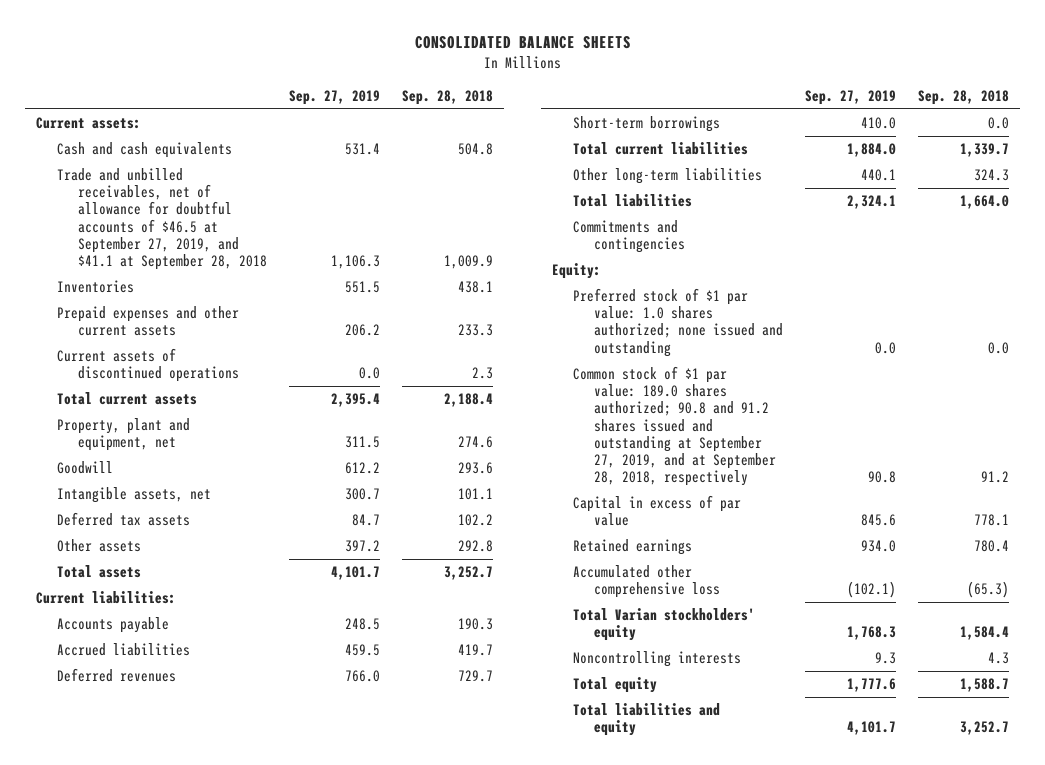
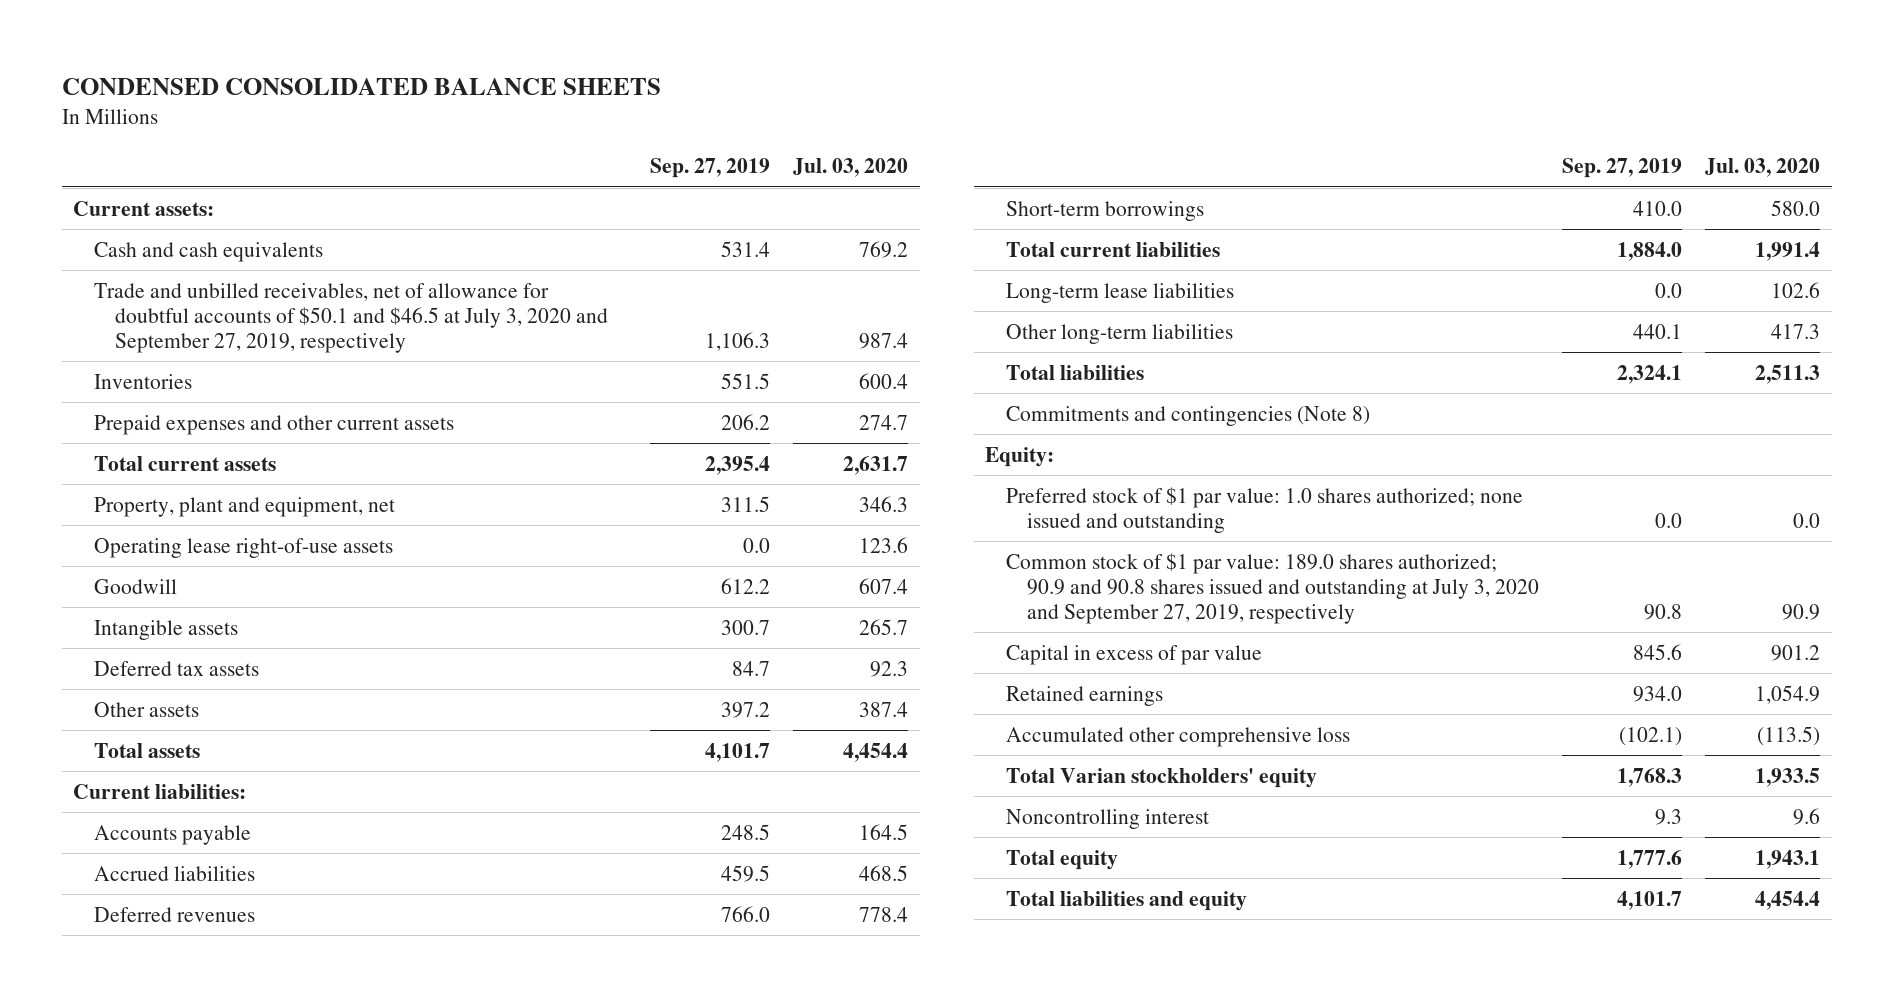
[414,35,631,49] CONSOLIDATED BALANCE SHEETS -> [61,78,661,96] CONDENSED CONSOLIDATED BALANCE SHEETS
[401,89,493,105] Sep. 28, 2018 -> none
none -> [793,158,909,178] Jul. 03, 2020
[56,168,267,270] Trade and unbilled receivables, net of allowance for doubtful accounts of $46.5 at September 27, 2019, and $41.1 at September 28, 2018 -> [93,282,608,353] Trade and unbilled receivables, net of allowance for doubtful accounts of $50.1 and $46.5 at July 3, 2020 and September 27, 2019, respectively
[56,348,239,383] Current assets of discontinued operations -> none
none -> [93,537,393,558] Operating lease right-of-use assets
[56,487,211,504] Intangible assets, net -> [93,619,238,640] Intangible assets
none -> [1005,282,1234,303] Long-term lease liabilities
[573,220,685,254] Commitments and contingencies -> [1005,405,1370,426] Commitments and contingencies (Note 8)
[573,366,776,486] Common stock of $1 par value: 189.0 shares authorized; 90.8 and 91.2 shares issued and outstanding at September 27, 2019, and at September 28, 2018, respectively -> [1005,552,1539,624] Common stock of $1 par value: 189.0 shares authorized; 90.9 and 90.8 shares issued and outstanding at July 3, 2020 and September 27, 2019, respectively
[573,651,742,668] Noncontrolling interests -> [1005,808,1209,829] Noncontrolling interest

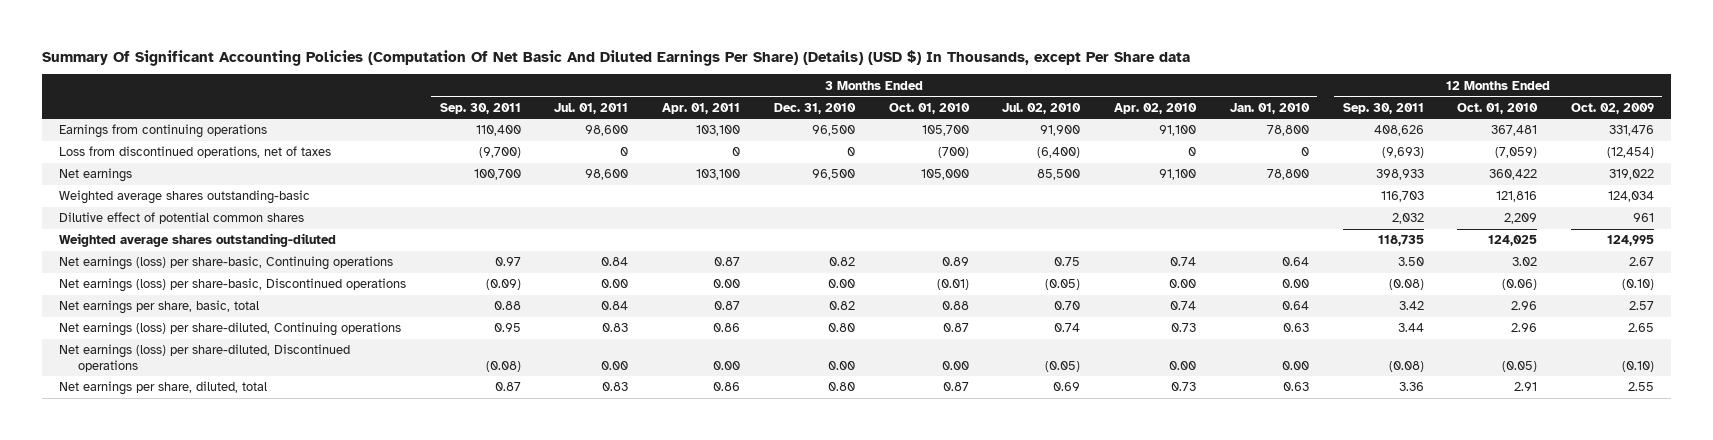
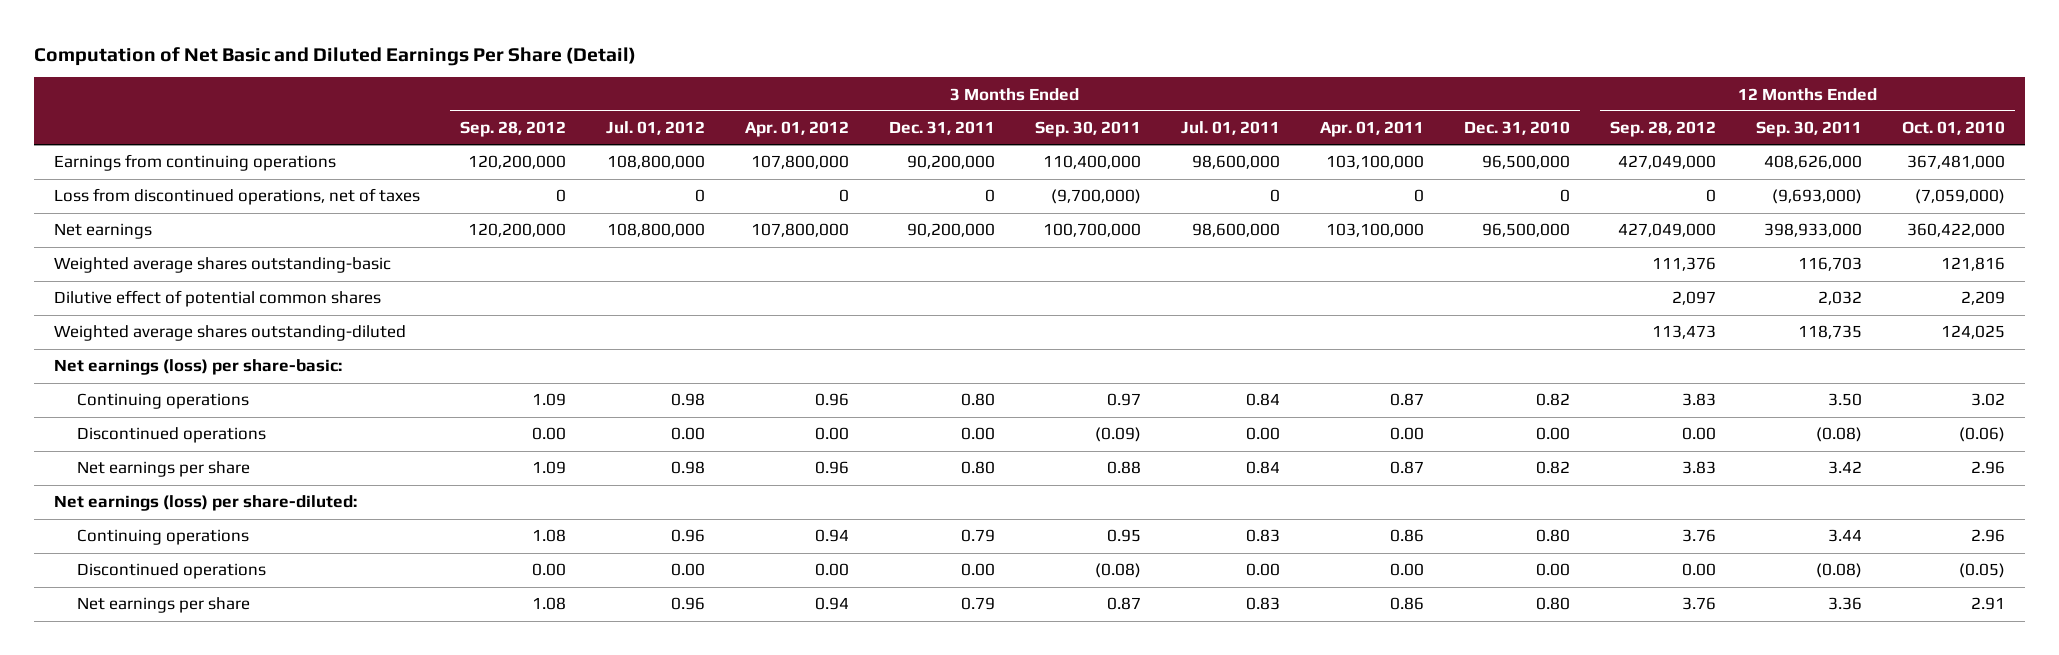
[42,49,1191,66] Summary Of Significant Accounting Policies (Computation Of Net Basic And Diluted Earnings Per Share) (Details) (USD $) In Thousands, except Per Share data -> [34,46,637,66] Computation of Net Basic and Diluted Earnings Per Share (Detail)
[888,102,970,114] Oct. 01, 2010 -> none
[1002,102,1082,114] Jul. 02, 2010 -> none
[1114,102,1198,114] Apr. 02, 2010 -> none
[1229,102,1310,114] Jan. 01, 2010 -> none
[1570,102,1654,114] Oct. 02, 2009 -> none
none -> [460,121,567,138] Sep. 28, 2012
none -> [606,121,706,136] Jul. 01, 2012
none -> [745,121,850,138] Apr. 01, 2012
none -> [889,121,996,136] Dec. 31, 2011
none -> [1610,121,1717,138] Sep. 28, 2012
[475,125,521,137] 110,400 -> [1043,155,1142,170] 110,400,000
[585,125,629,137] 98,600 -> [1192,155,1281,170] 98,600,000
[696,125,741,137] 103,100 -> [1326,155,1425,170] 103,100,000
[811,125,855,137] 96,500 -> [1482,155,1571,170] 96,500,000
[1373,125,1424,137] 408,626 -> [1764,155,1863,170] 408,626,000
[1491,125,1538,137] 367,481 -> [1907,155,2006,170] 367,481,000
[478,147,521,159] (9,700) -> [1051,189,1142,205] (9,700,000)
[1381,147,1424,159] (9,693) -> [1772,189,1863,205] (9,693,000)
[1495,147,1538,159] (7,059) -> [1915,189,2006,205] (7,059,000)
[473,169,521,181] 100,700 -> [1043,223,1142,238] 100,700,000
[585,169,629,181] 98,600 -> [1192,223,1281,238] 98,600,000
[696,169,741,181] 103,100 -> [1326,223,1425,238] 103,100,000
[811,169,855,181] 96,500 -> [1482,223,1571,238] 96,500,000
[1375,169,1424,181] 398,933 -> [1764,223,1863,238] 398,933,000
[1489,169,1538,181] 360,422 -> [1907,223,2006,238] 360,422,000
none -> [54,359,343,376] Net earnings (loss) per share-basic:
[58,256,393,271] Net earnings (loss) per share-basic, Continuing operations -> [76,393,249,410] Continuing operations
[58,278,406,293] Net earnings (loss) per share-basic, Discontinued operations -> [76,427,266,444] Discontinued operations
[58,300,259,315] Net earnings per share, basic, total -> [76,461,250,478] Net earnings per share
none -> [54,495,358,512] Net earnings (loss) per share-diluted:
[58,322,401,337] Net earnings (loss) per share-diluted, Continuing operations -> [76,529,249,546] Continuing operations
[58,344,350,372] Net earnings (loss) per share-diluted, Discontinued operations -> [76,563,266,580] Discontinued operations
[58,381,267,396] Net earnings per share, diluted, total -> [76,597,250,614] Net earnings per share

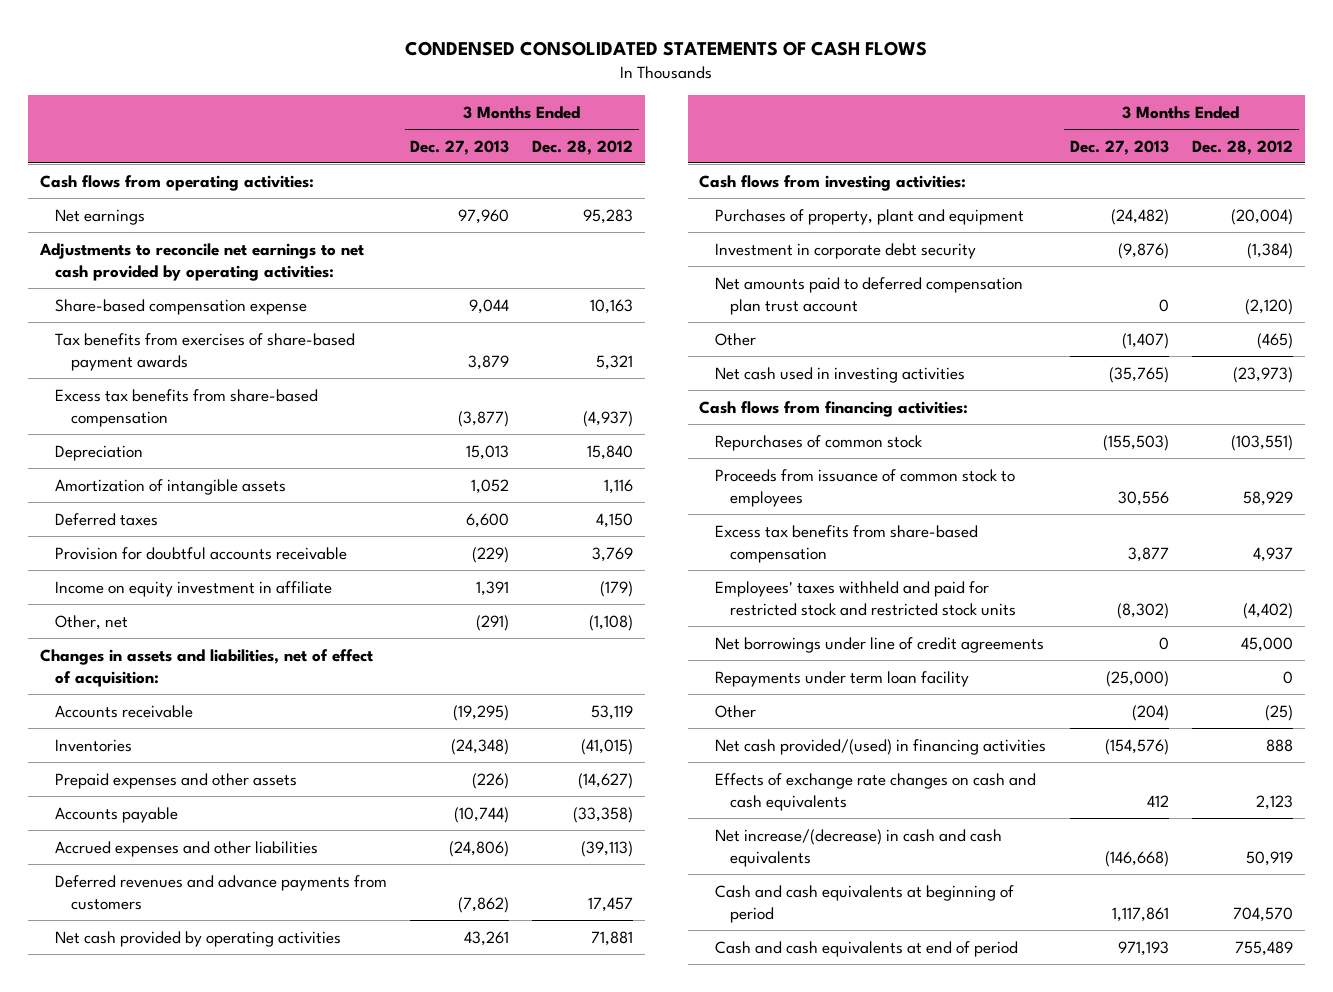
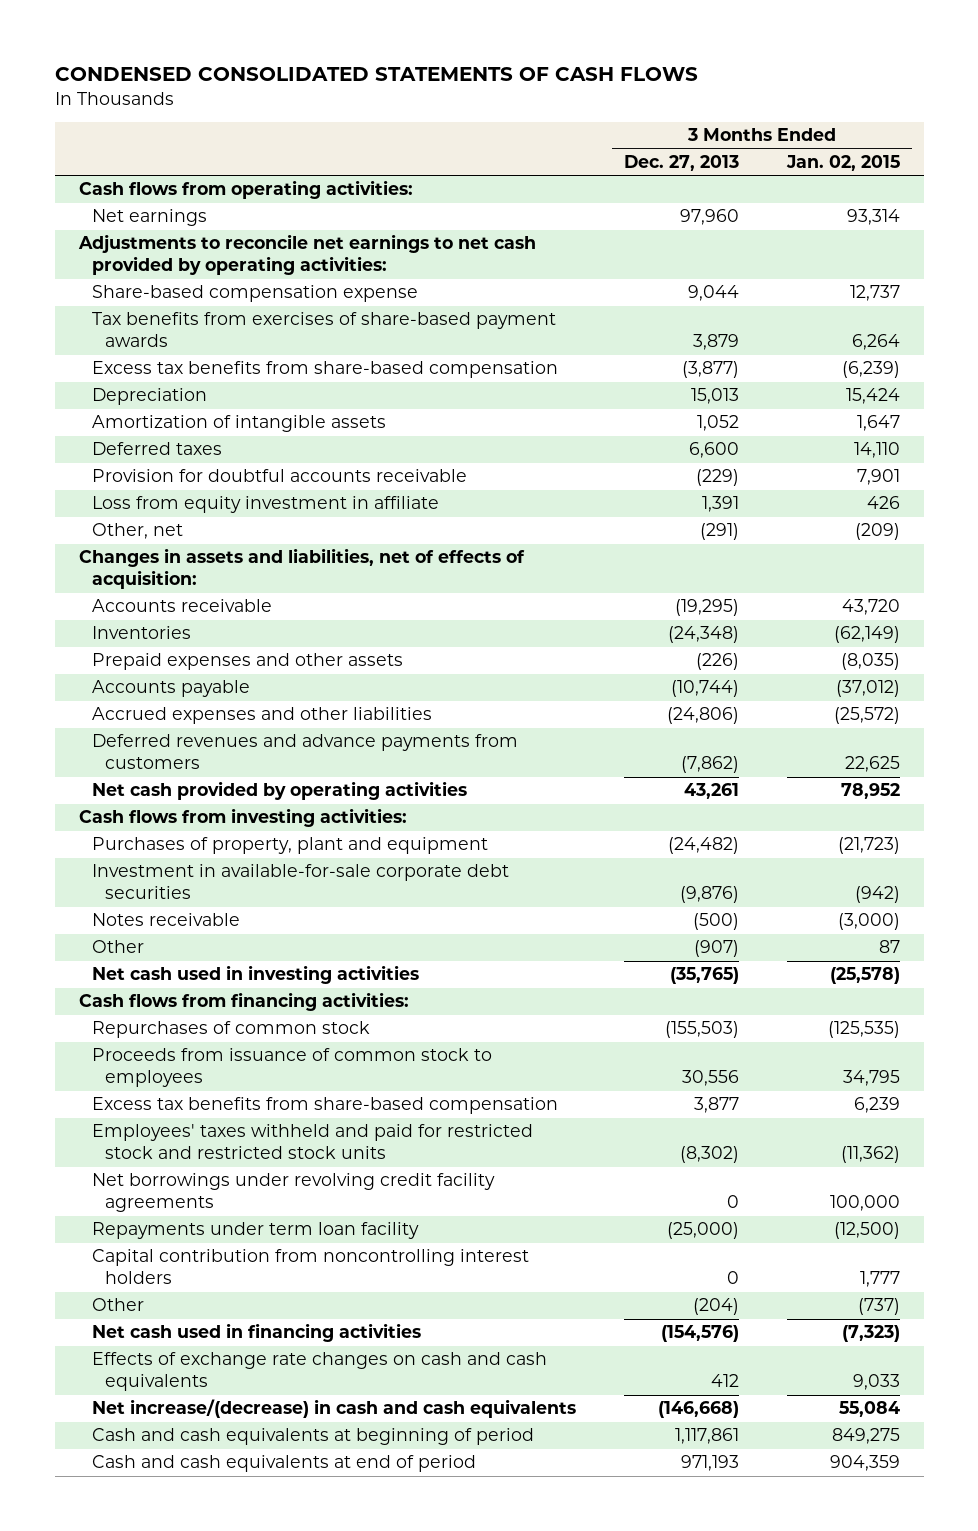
[532,139,634,155] Dec. 28, 2012 -> none
none -> [785,154,900,171] Jan. 02, 2015
[55,580,333,597] Income on equity investment in affiliate -> [91,496,439,514] Loss from equity investment in affiliate
[39,648,373,687] Changes in assets and liabilities, net of effect of acquisition: -> [78,548,525,590] Changes in assets and liabilities, net of effects of acquisition:
[714,276,1023,315] Net amounts paid to deferred compensation plan trust account -> none
[714,242,976,259] Investment in corporate debt security -> [91,864,509,900] Investment in available-for-sale corporate debt securities
none -> [91,913,240,927] Notes receivable
[1121,332,1169,349] (1,407) -> [693,940,739,958] (907)
[714,636,1044,653] Net borrowings under line of credit agreements -> [91,1173,495,1213] Net borrowings under revolving credit facility agreements
none -> [91,1249,529,1285] Capital contribution from noncontrolling interest holders
[714,738,1046,755] Net cash provided/(used) in financing activities -> [91,1323,421,1343] Net cash used in financing activities

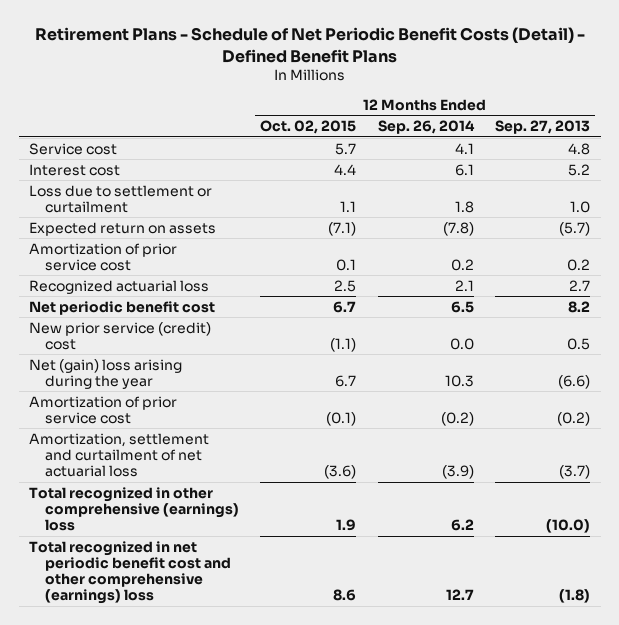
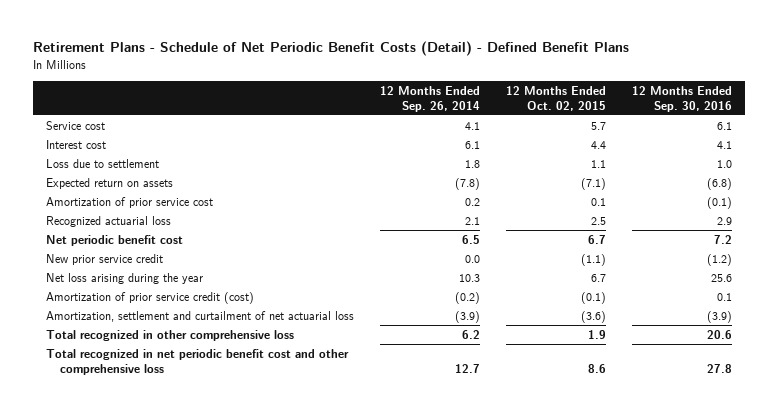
[494,119,590,134] Sep. 27, 2013 -> none
none -> [631,85,732,112] 12 Months Ended Sep. 30, 2016
[29,184,213,213] Loss due to settlement or curtailment -> [46,158,160,168] Loss due to settlement
[29,321,212,350] New prior service (credit) cost -> [46,253,164,265] New prior service credit
[29,358,183,389] Net (gain) loss arising during the year -> [46,272,204,284] Net loss arising during the year
[29,395,178,424] Amortization of prior service cost -> [46,291,255,304] Amortization of prior service credit (cost)
[29,486,239,532] Total recognized in other comprehensive (earnings) loss -> [46,329,295,341] Total recognized in other comprehensive loss
[29,540,231,605] Total recognized in net periodic benefit cost and other comprehensive (earnings) loss -> [46,348,350,375] Total recognized in net periodic benefit cost and other comprehensive loss

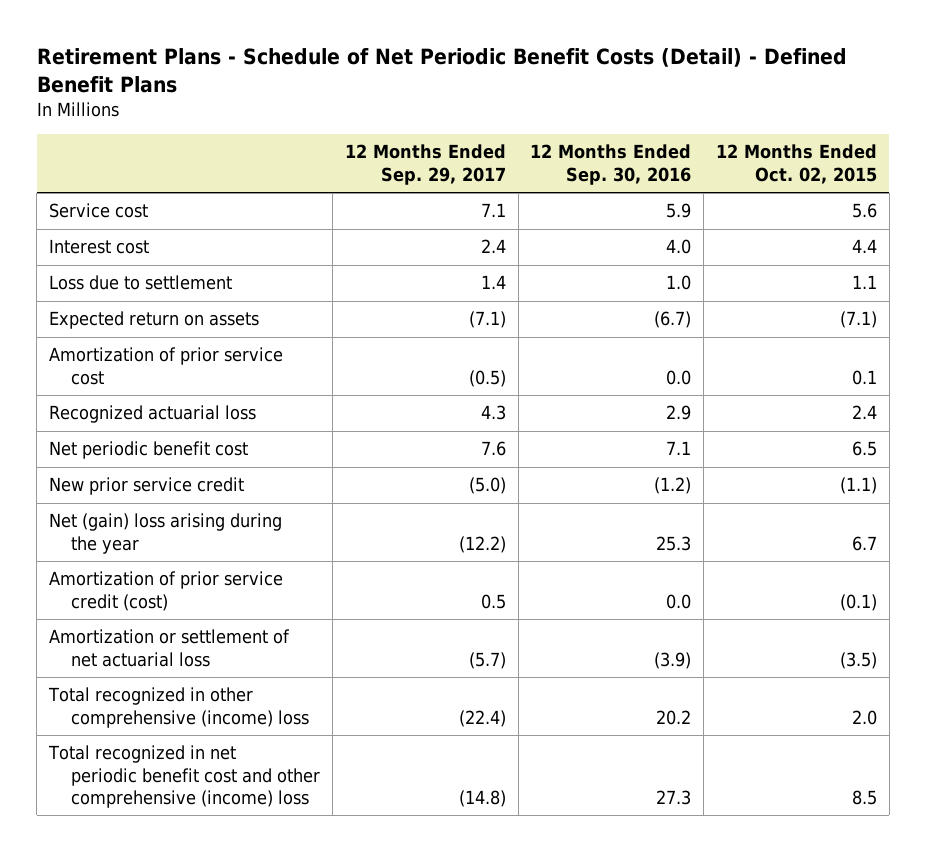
[380,85,481,112] 12 Months Ended Sep. 26, 2014 -> none
none -> [344,144,506,185] 12 Months Ended Sep. 29, 2017
[590,121,606,130] 5.7 -> [851,203,877,219] 5.6
[716,121,732,130] 6.1 -> [666,203,692,219] 5.9
[716,140,732,149] 4.1 -> [666,239,692,255] 4.0
[706,177,732,190] (6.8) -> [654,311,692,329] (6.7)
[706,196,732,209] (0.1) -> [666,369,692,385] 0.0
[590,216,606,225] 2.5 -> [851,405,877,420] 2.4
[587,234,606,244] 6.7 -> [851,441,877,457] 6.5
[713,234,732,244] 7.2 -> [666,441,692,456] 7.1
[46,272,204,284] Net loss arising during the year -> [48,513,282,554] Net (gain) loss arising during the year
[710,273,732,282] 25.6 -> [656,535,692,551] 25.3
[716,292,732,301] 0.1 -> [666,593,692,609] 0.0
[46,310,355,322] Amortization, settlement and curtailment of net actuarial loss -> [48,629,290,667] Amortization or settlement of net actuarial loss
[580,310,606,323] (3.6) -> [839,651,877,669] (3.5)
[46,329,295,341] Total recognized in other comprehensive loss -> [47,687,310,728] Total recognized in other comprehensive (income) loss
[587,329,606,339] 1.9 -> [851,709,877,725] 2.0
[706,329,732,339] 20.6 -> [656,709,692,725] 20.2
[46,348,350,375] Total recognized in net periodic benefit cost and other comprehensive loss -> [47,745,321,808] Total recognized in net periodic benefit cost and other comprehensive (income) loss
[587,363,606,373] 8.6 -> [851,789,877,805] 8.5
[706,363,732,373] 27.8 -> [656,789,692,805] 27.3

